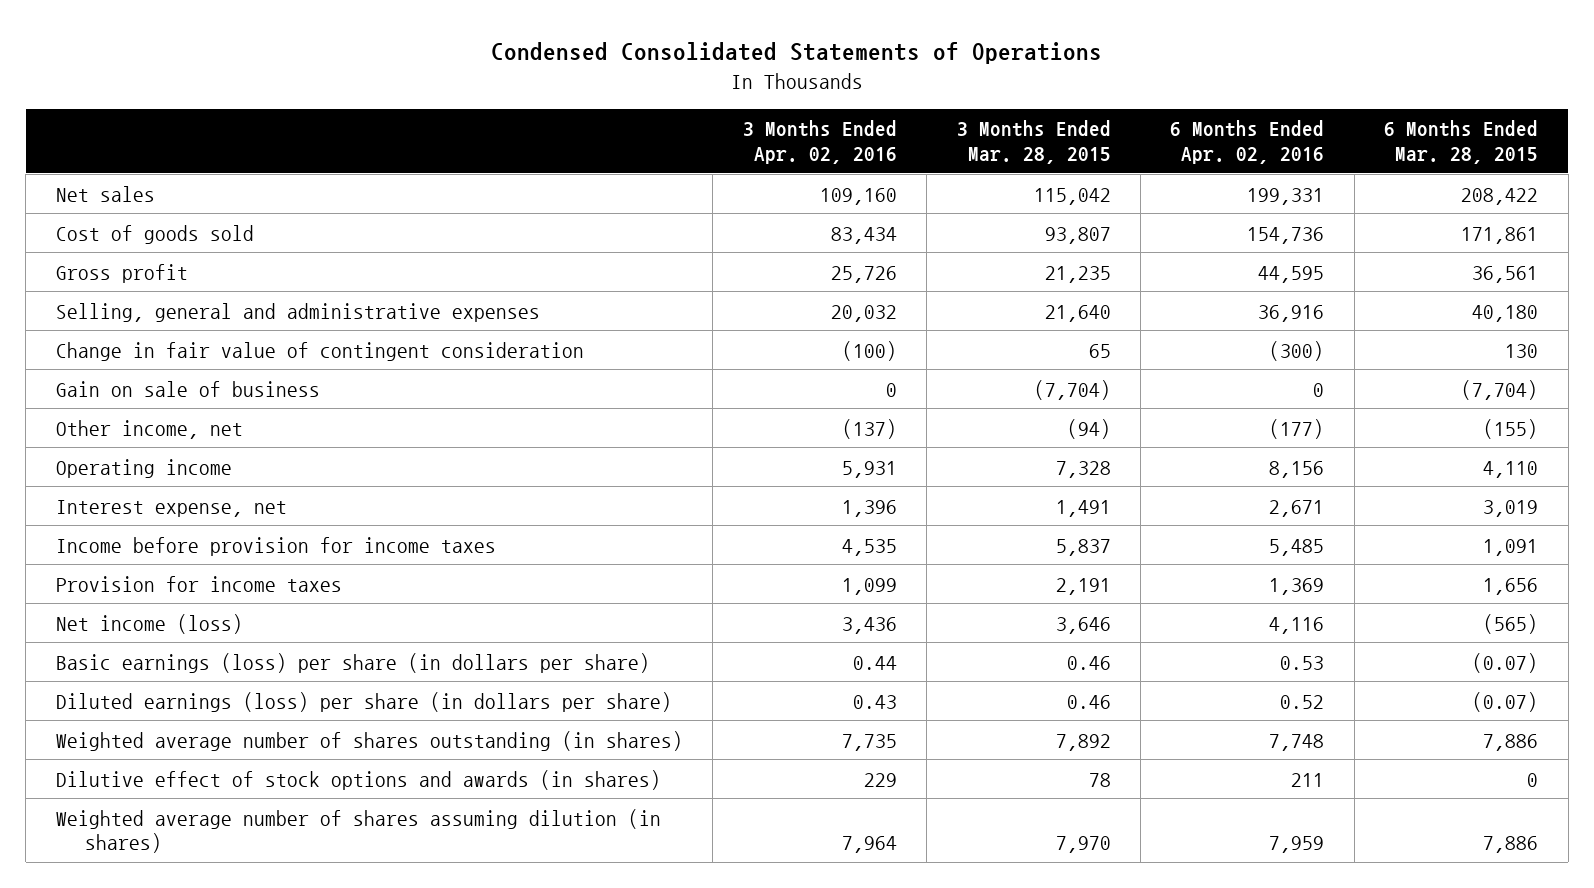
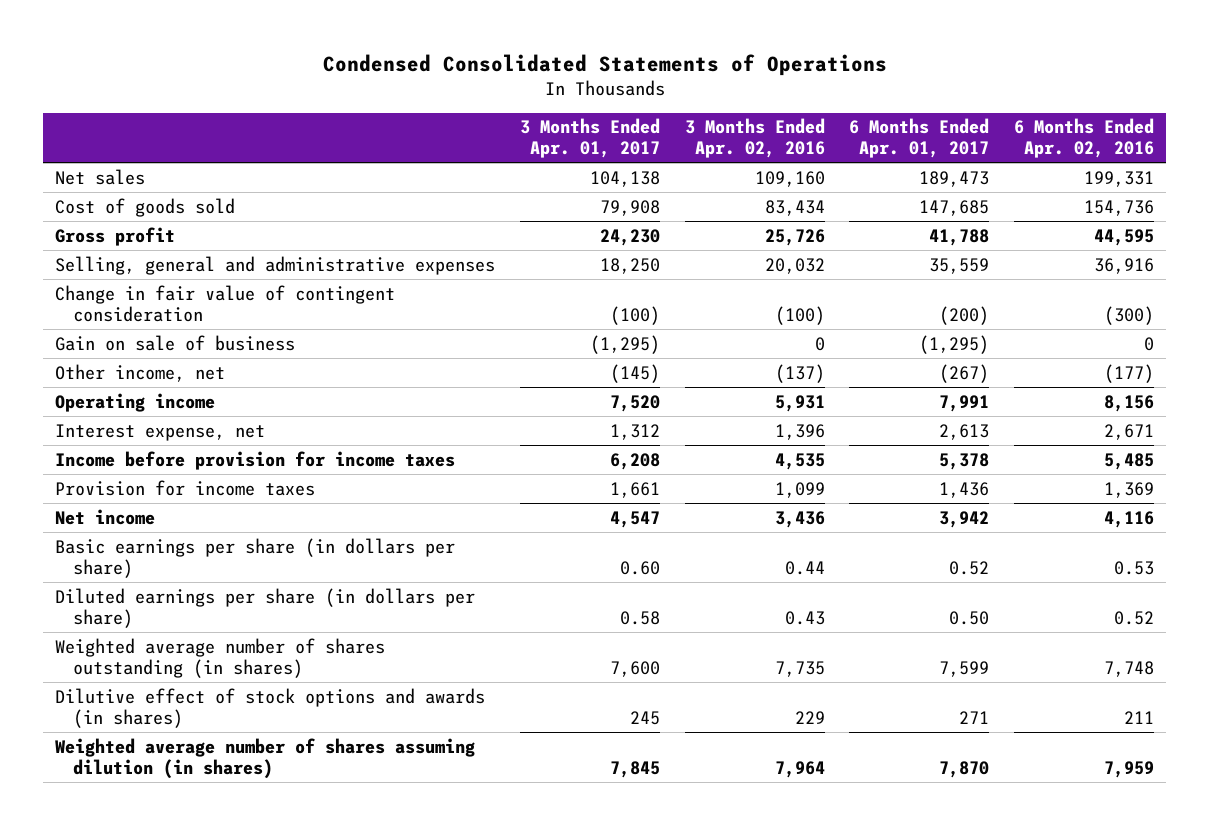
[956,120,1111,165] 3 Months Ended Mar. 28, 2015 -> none
[1384,120,1539,165] 6 Months Ended Mar. 28, 2015 -> none
none -> [519,118,660,159] 3 Months Ended Apr. 01, 2017
none -> [849,118,990,159] 6 Months Ended Apr. 01, 2017
[55,613,243,634] Net income (loss) -> [55,508,156,525] Net income
[55,652,650,673] Basic earnings (loss) per share (in dollars per share) -> [55,537,456,578] Basic earnings per share (in dollars per share)
[55,691,672,712] Diluted earnings (loss) per share (in dollars per share) -> [55,587,476,628] Diluted earnings per share (in dollars per share)

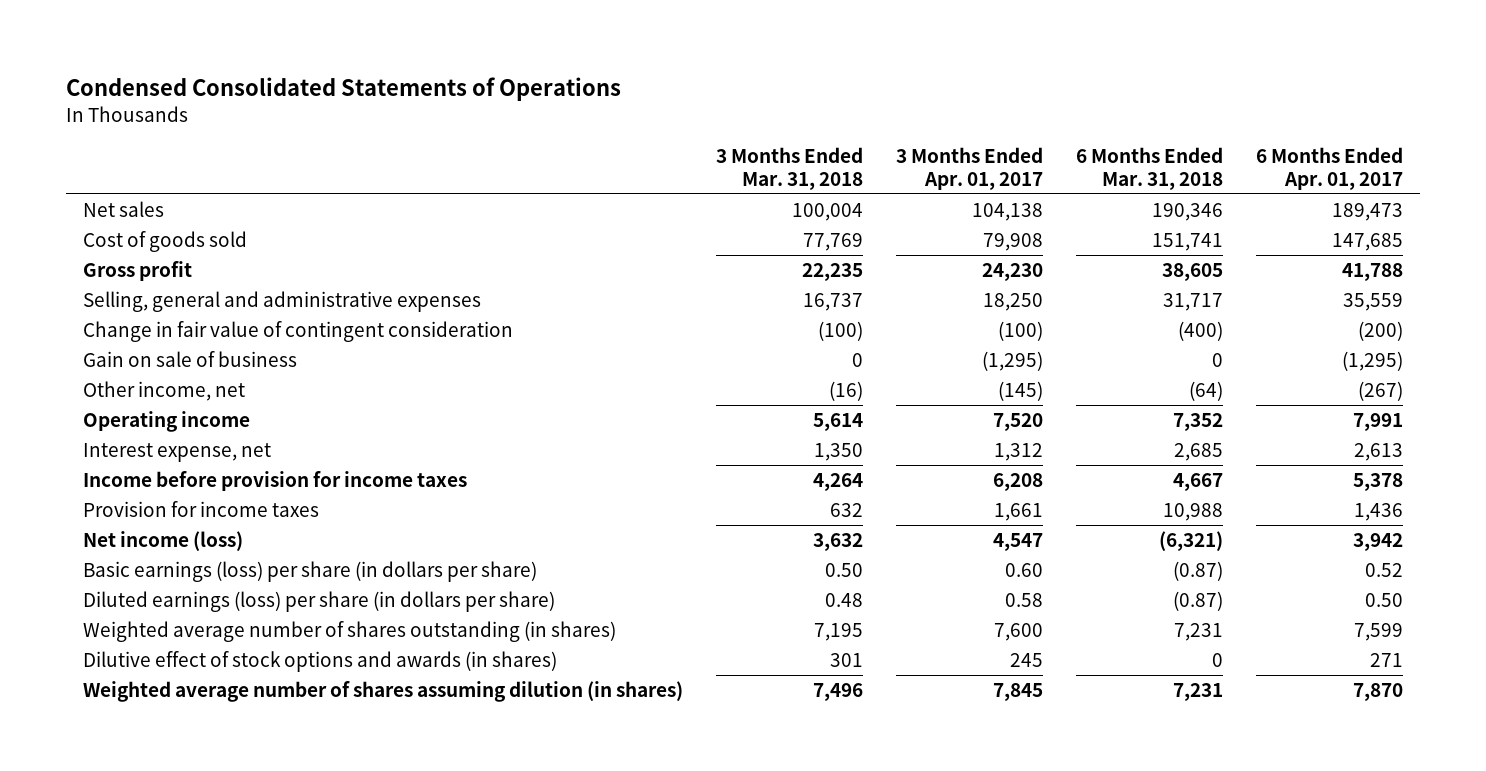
[684,118,825,159] 3 Months Ended Apr. 02, 2016 -> none
[1014,118,1155,159] 6 Months Ended Apr. 02, 2016 -> none
none -> [715,146,863,190] 3 Months Ended Mar. 31, 2018
none -> [1075,146,1223,190] 6 Months Ended Mar. 31, 2018
[55,508,156,525] Net income -> [82,531,243,552] Net income (loss)
[55,537,456,578] Basic earnings per share (in dollars per share) -> [82,561,537,583] Basic earnings (loss) per share (in dollars per share)
[55,587,476,628] Diluted earnings per share (in dollars per share) -> [82,591,555,613] Diluted earnings (loss) per share (in dollars per share)

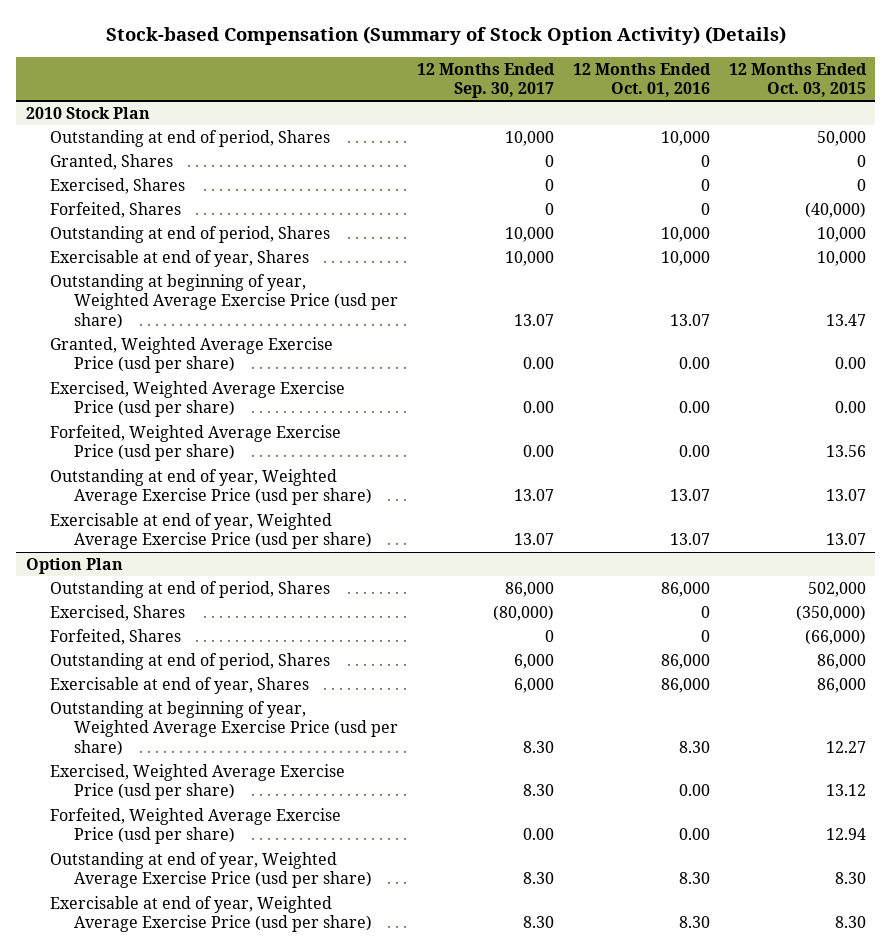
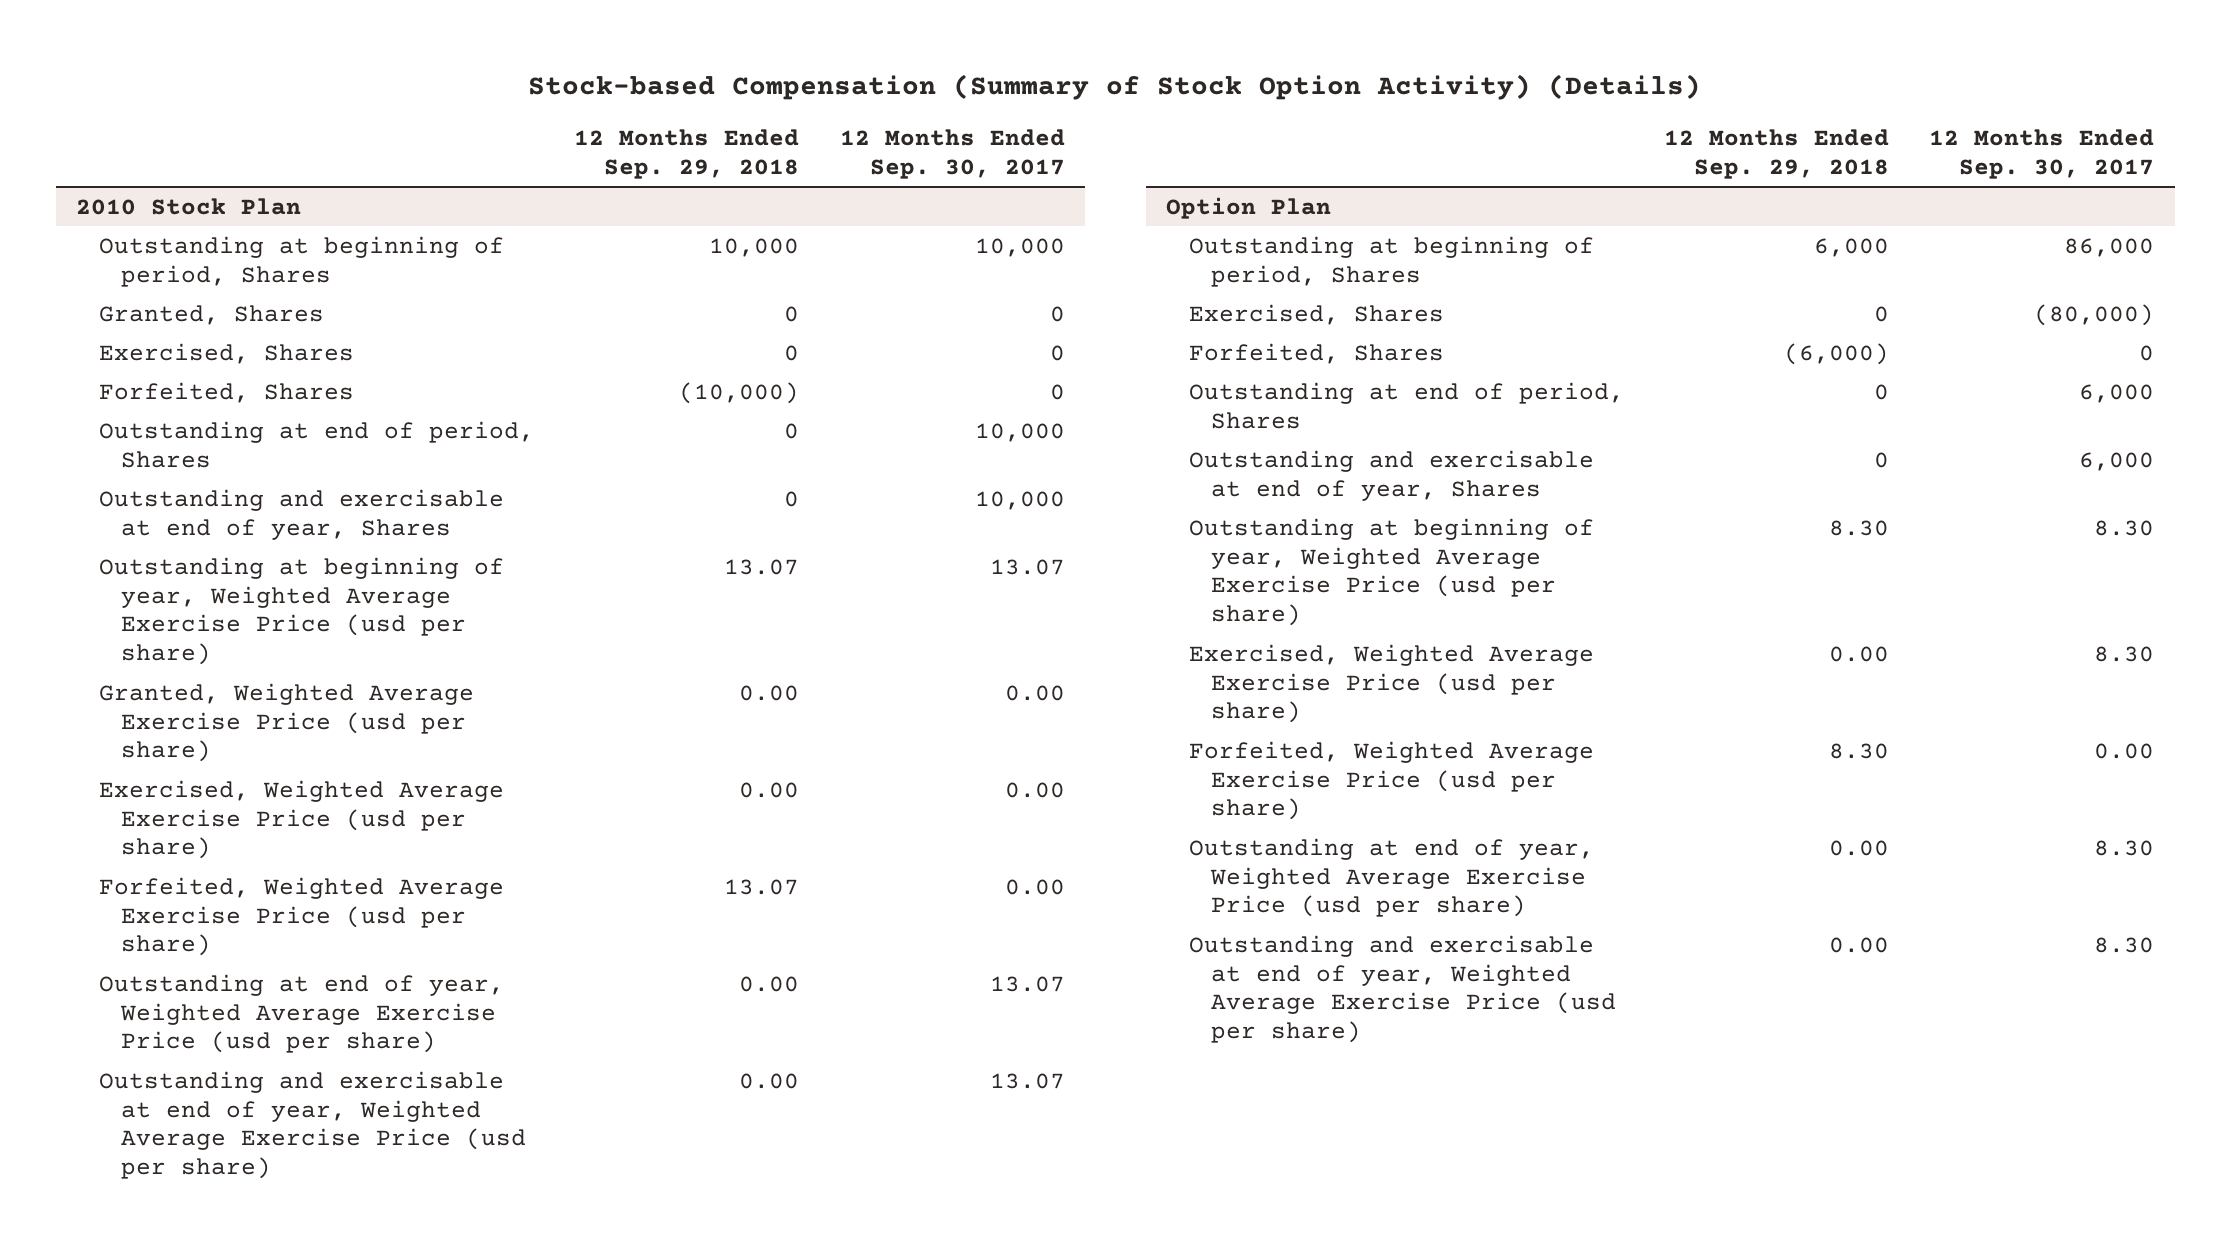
[572,62,711,98] 12 Months Ended Oct. 01, 2016 -> none
[728,62,867,98] 12 Months Ended Oct. 03, 2015 -> none
none -> [574,129,800,179] 12 Months Ended Sep. 29, 2018
[49,129,330,147] Outstanding at end of period, Shares -> [98,235,504,287] Outstanding at beginning of period, Shares
[49,249,309,267] Exercisable at end of year, Shares -> [98,488,504,540] Outstanding and exercisable at end of year, Shares
[49,512,372,550] Exercisable at end of year, Weighted Average Exercise Price (usd per share) -> [98,1070,527,1180] Outstanding and exercisable at end of year, Weighted Average Exercise Price (usd per share)
[49,580,330,598] Outstanding at end of period, Shares -> [1188,235,1594,287] Outstanding at beginning of period, Shares
[49,676,309,694] Exercisable at end of year, Shares -> [1188,449,1594,501] Outstanding and exercisable at end of year, Shares
[49,895,372,933] Exercisable at end of year, Weighted Average Exercise Price (usd per share) -> [1188,934,1617,1044] Outstanding and exercisable at end of year, Weighted Average Exercise Price (usd per share)

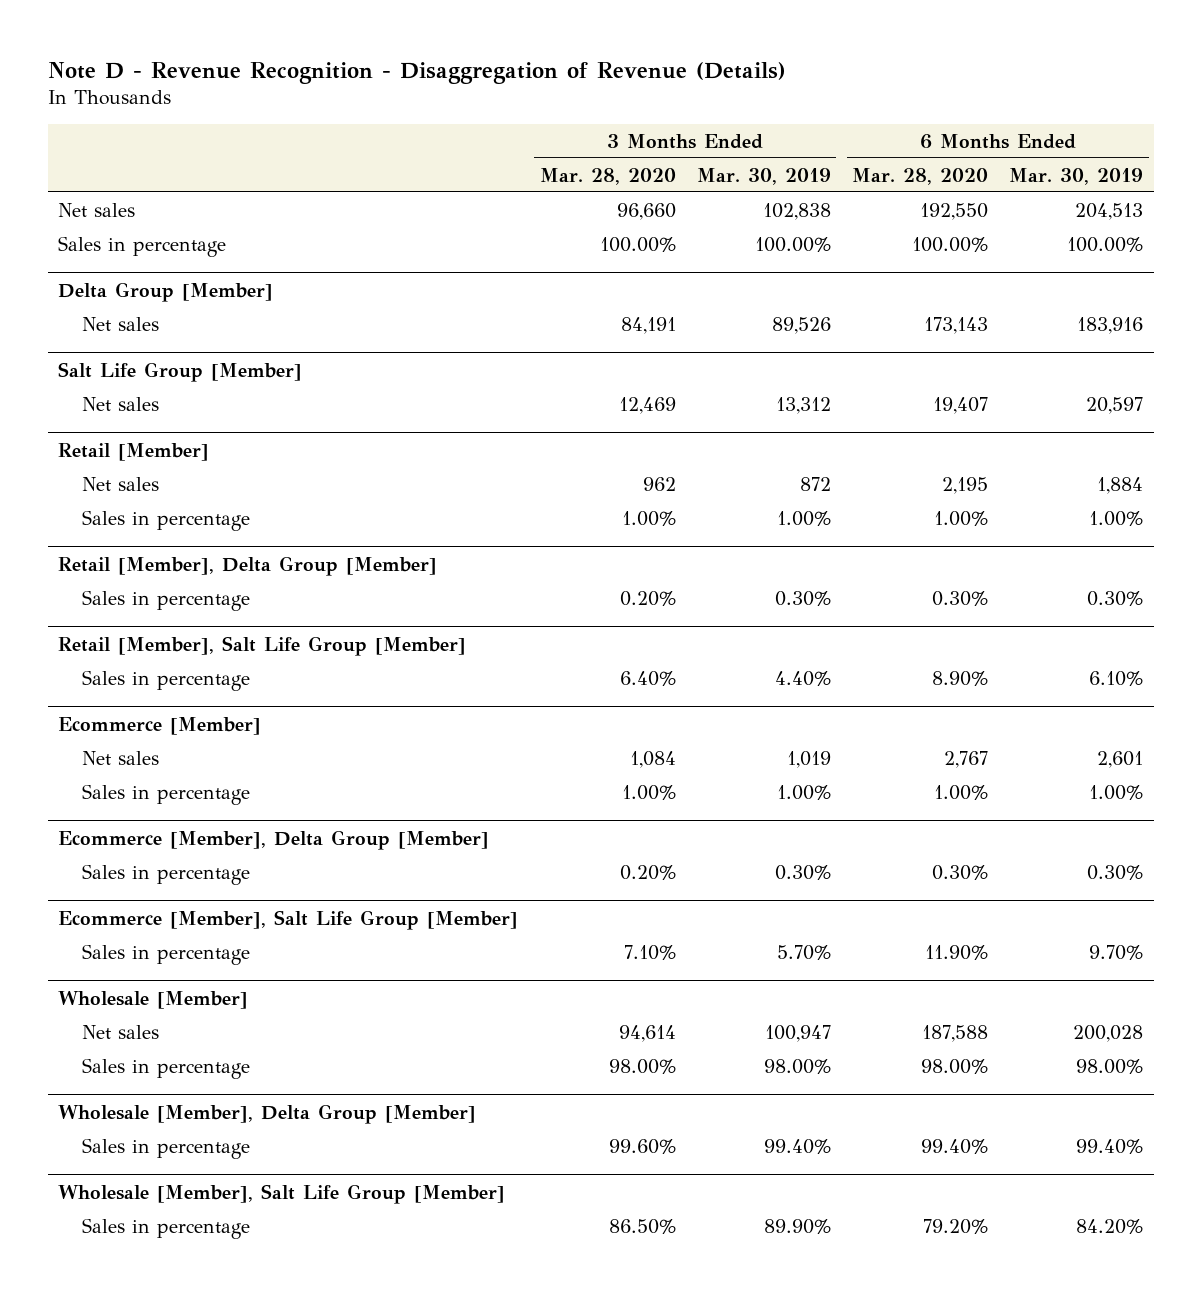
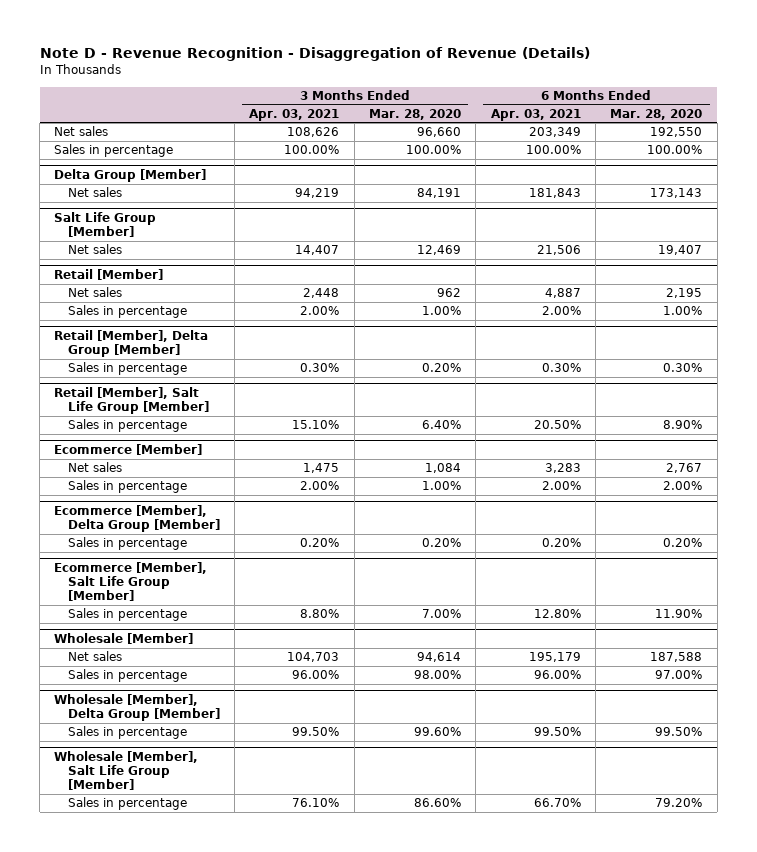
[696,167,831,185] Mar. 30, 2019 -> none
[1009,167,1144,185] Mar. 30, 2019 -> none
none -> [249,108,340,121] Apr. 03, 2021
none -> [490,108,581,121] Apr. 03, 2021
[934,784,989,800] 1.00% -> [663,481,703,491] 2.00%
[932,864,989,880] 0.30% -> [663,538,703,548] 0.20%
[623,944,676,960] 7.10% -> [421,609,461,619] 7.00%
[921,1058,989,1074] 98.00% -> [655,670,703,680] 97.00%
[921,1138,989,1154] 99.40% -> [655,727,703,737] 99.50%
[608,1218,676,1234] 86.50% -> [413,798,461,808] 86.60%

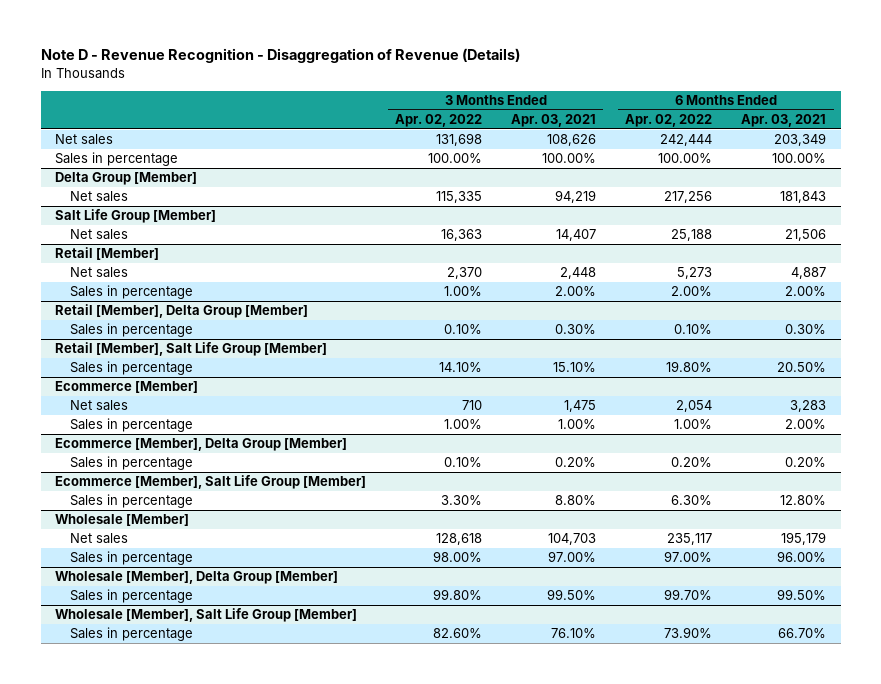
[368,108,461,120] Mar. 28, 2020 -> none
[610,108,703,120] Mar. 28, 2020 -> none
none -> [395,113,483,127] Apr. 02, 2022
none -> [625,113,713,127] Apr. 02, 2022
[300,481,340,491] 2.00% -> [558,419,597,430] 1.00%
[292,670,340,680] 96.00% -> [548,551,597,563] 97.00%

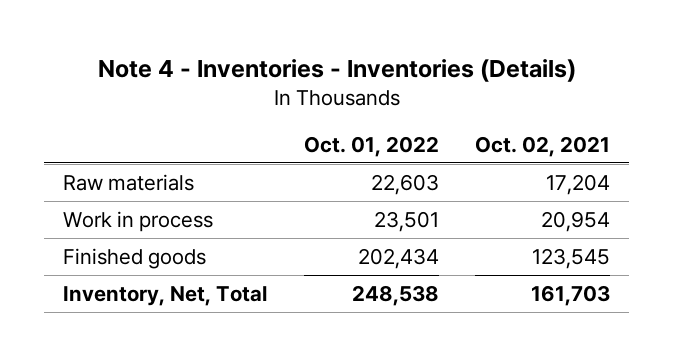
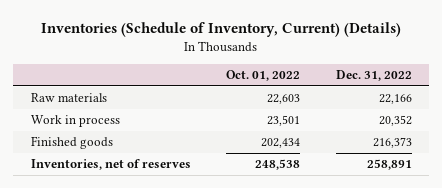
[97,58,576,82] Note 4 - Inventories - Inventories (Details) -> [41,22,402,38] Inventories (Schedule of Inventory, Current) (Details)
[475,135,611,157] Oct. 02, 2021 -> none
none -> [335,70,412,82] Dec. 31, 2022
[62,285,267,306] Inventory, Net, Total -> [30,159,191,171] Inventories, net of reserves

